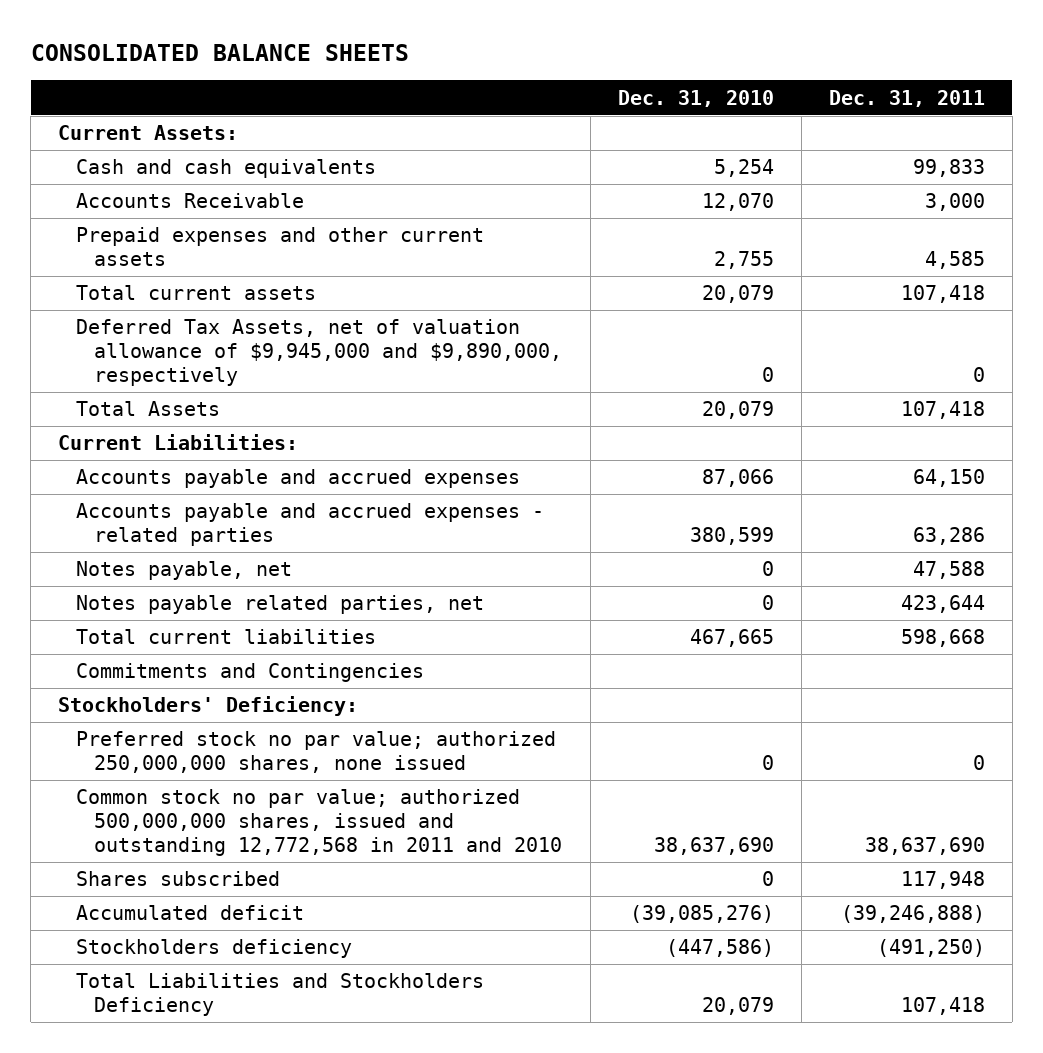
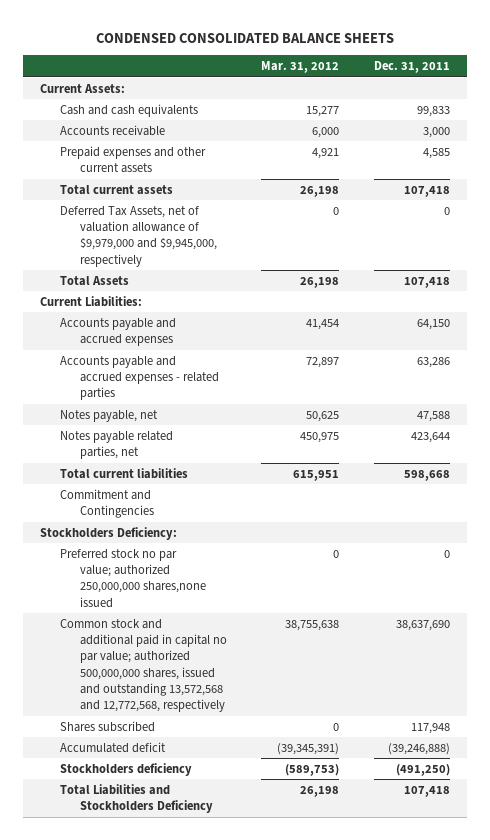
[30,43,409,61] CONSOLIDATED BALANCE SHEETS -> [96,32,395,43] CONDENSED CONSOLIDATED BALANCE SHEETS
[617,89,774,107] Dec. 31, 2010 -> none
none -> [261,61,340,74] Mar. 31, 2012
[76,193,305,209] Accounts Receivable -> [60,124,166,136] Accounts receivable
[76,319,563,386] Deferred Tax Assets, net of valuation allowance of $9,945,000 and $9,890,000, respectively -> [60,205,217,267] Deferred Tax Assets, net of valuation allowance of $9,979,000 and $9,945,000, respectively
[76,663,425,683] Commitments and Contingencies -> [60,488,154,519] Commitment and Contingencies
[58,696,359,717] Stockholders' Deficiency: -> [40,526,178,540] Stockholders Deficiency:
[76,731,557,773] Preferred stock no par value; authorized 250,000,000 shares, none issued -> [60,548,206,608] Preferred stock no par value; authorized 250,000,000 shares,none issued
[76,789,563,856] Common stock no par value; authorized 500,000,000 shares, issued and outstanding 12,772,568 in 2011 and 2010 -> [60,618,227,713] Common stock and additional paid in capital no par value; authorized 500,000,000 shares, issued and outstanding 13,572,568 and 12,772,568, respectively

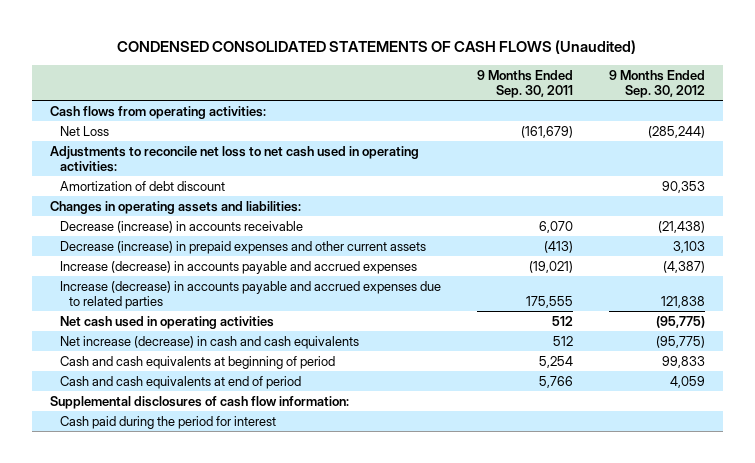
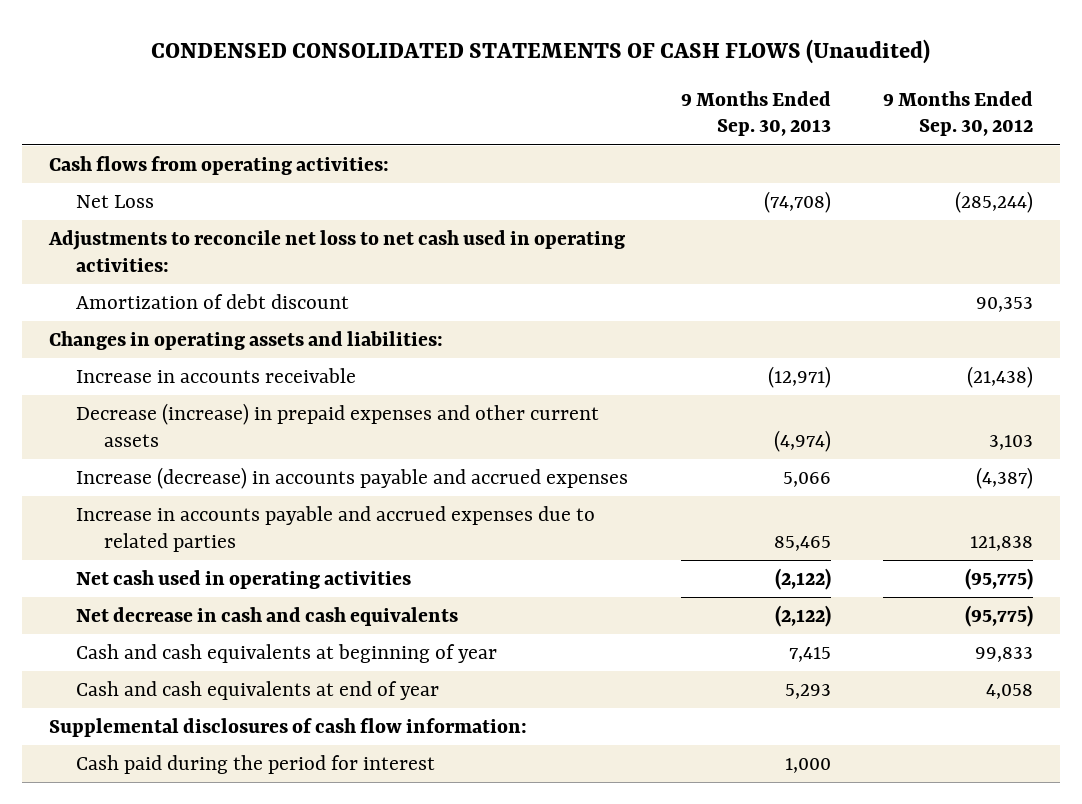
[476,69,573,98] 9 Months Ended Sep. 30, 2011 -> none
none -> [680,90,831,137] 9 Months Ended Sep. 30, 2013
[59,220,303,233] Decrease (increase) in accounts receivable -> [76,368,357,384] Increase in accounts receivable
[59,280,441,309] Increase (decrease) in accounts payable and accrued expenses due to related parties -> [76,506,596,553] Increase in accounts payable and accrued expenses due to related parties
[59,335,359,349] Net increase (decrease) in cash and cash equivalents -> [76,607,459,627] Net decrease in cash and cash equivalents
[59,355,335,369] Cash and cash equivalents at beginning of period -> [76,644,498,664] Cash and cash equivalents at beginning of year
[59,375,301,389] Cash and cash equivalents at end of period -> [76,681,440,701] Cash and cash equivalents at end of year
[669,375,705,388] 4,059 -> [986,684,1034,700] 4,058

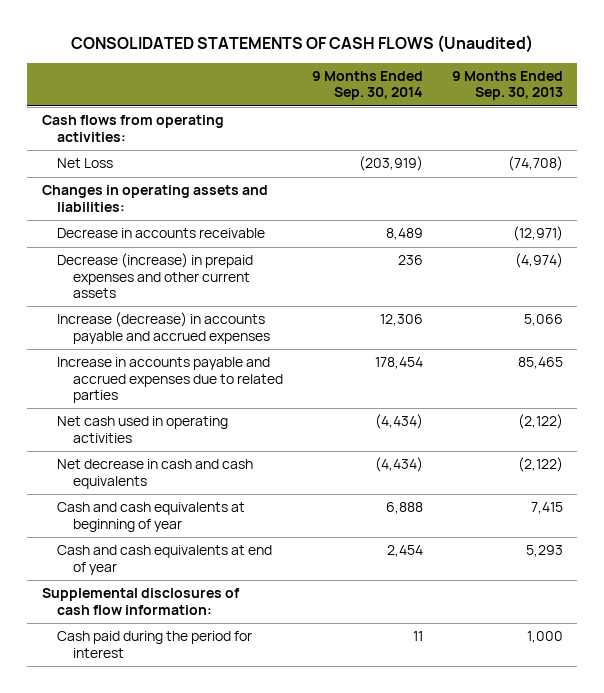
[150,38,930,64] CONDENSED CONSOLIDATED STATEMENTS OF CASH FLOWS (Unaudited) -> [71,34,534,53] CONSOLIDATED STATEMENTS OF CASH FLOWS (Unaudited)
[883,90,1034,137] 9 Months Ended Sep. 30, 2012 -> none
none -> [311,71,423,101] 9 Months Ended Sep. 30, 2014
[47,230,625,273] Adjustments to reconcile net loss to net cash used in operating activities: -> none
[76,294,350,310] Amortization of debt discount -> none
[76,368,357,384] Increase in accounts receivable -> [57,228,266,239] Decrease in accounts receivable

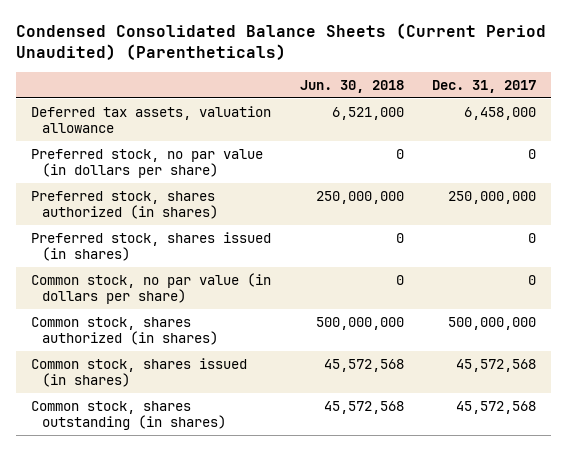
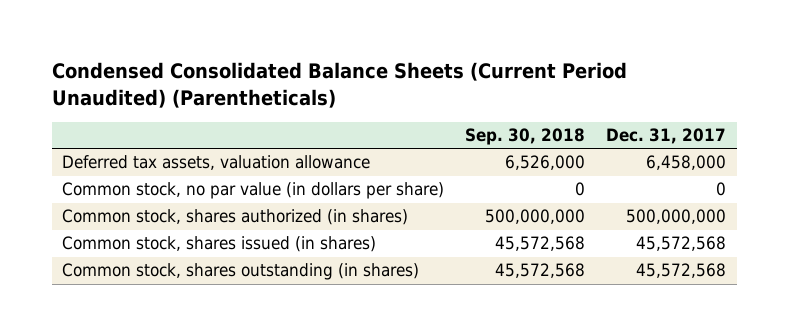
[299,79,404,93] Jun. 30, 2018 -> none
none -> [465,128,586,146] Sep. 30, 2018
[30,149,263,178] Preferred stock, no par value (in dollars per share) -> none
[30,191,219,219] Preferred stock, shares authorized (in shares) -> none
[30,232,271,261] Preferred stock, shares issued (in shares) -> none

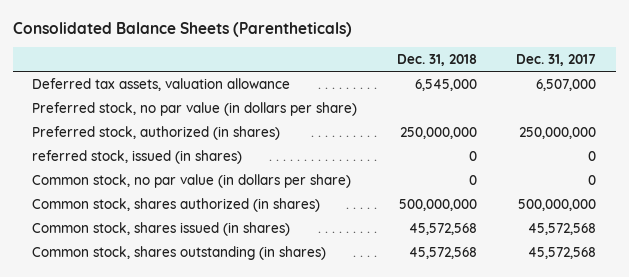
[52,62,628,108] Condensed Consolidated Balance Sheets (Current Period Unaudited) (Parentheticals) -> [12,21,352,37] Consolidated Balance Sheets (Parentheticals)
[465,128,586,146] Sep. 30, 2018 -> none
none -> [396,54,477,67] Dec. 31, 2018
[646,155,727,171] 6,458,000 -> [536,78,597,91] 6,507,000
none -> [32,101,358,116] Preferred stock, no par value (in dollars per share)
none -> [32,125,281,140] Preferred stock, authorized (in shares)
none -> [32,149,243,164] referred stock, issued (in shares)

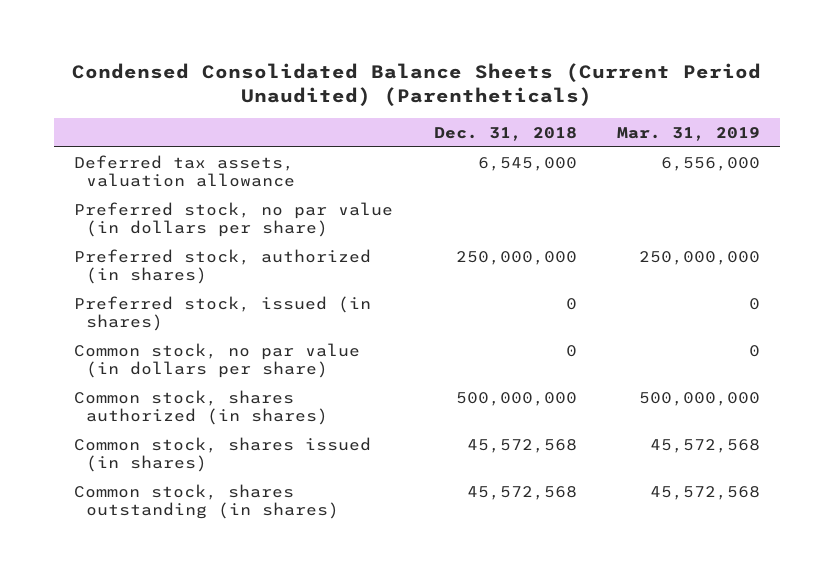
[12,21,352,37] Consolidated Balance Sheets (Parentheticals) -> [72,63,762,107] Condensed Consolidated Balance Sheets (Current Period Unaudited) (Parentheticals)
[516,54,597,67] Dec. 31, 2017 -> none
none -> [617,126,761,141] Mar. 31, 2019
[32,149,243,164] referred stock, issued (in shares) -> [74,295,372,331] Preferred stock, issued (in shares)

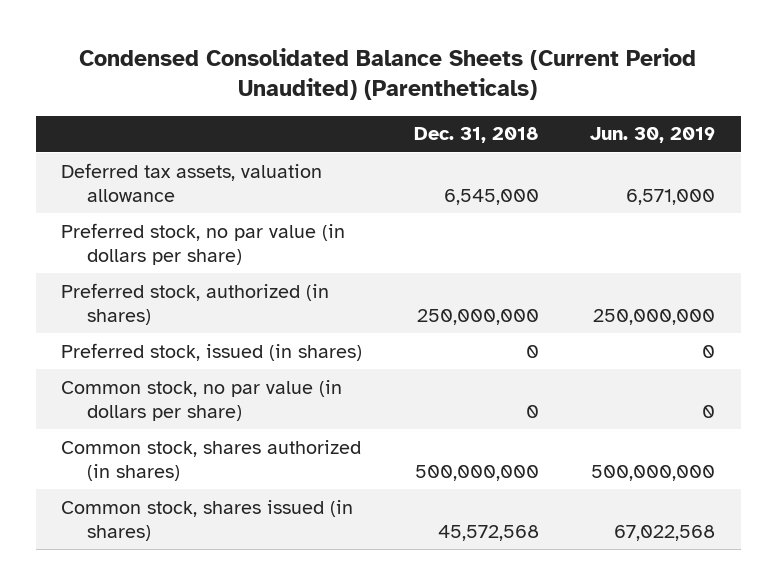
[617,126,761,141] Mar. 31, 2019 -> none
none -> [590,127,716,144] Jun. 30, 2019
[74,483,339,519] Common stock, shares outstanding (in shares) -> none

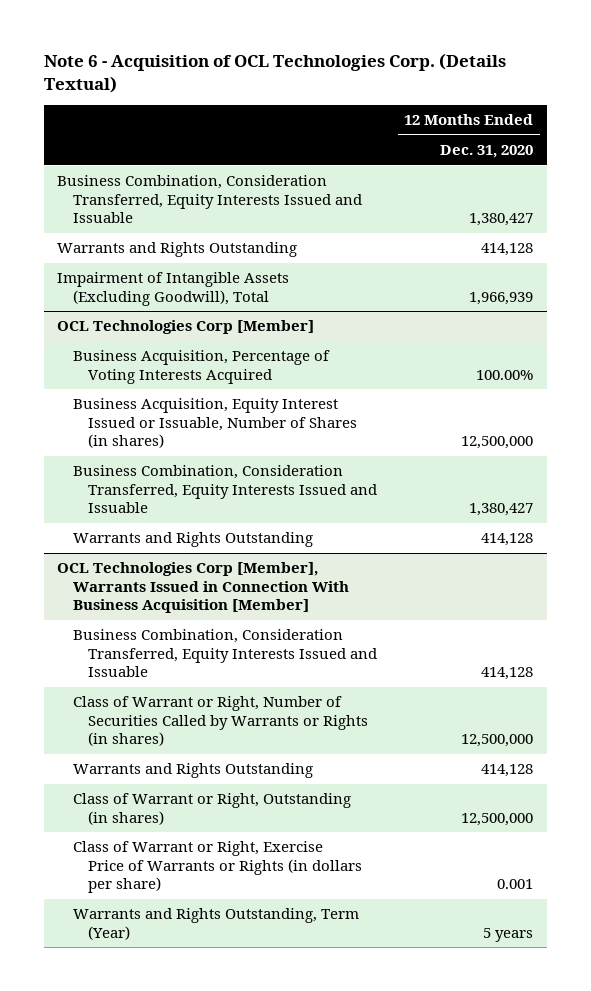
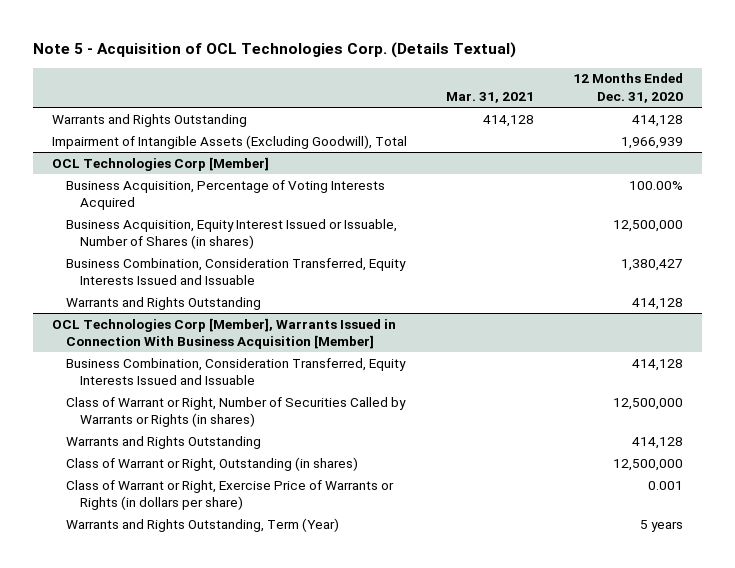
[43,52,506,94] Note 6 - Acquisition of OCL Technologies Corp. (Details Textual) -> [33,42,517,59] Note 5 - Acquisition of OCL Technologies Corp. (Details Textual)
none -> [446,92,535,104] Mar. 31, 2021
[57,175,362,223] Business Combination, Consideration Transferred, Equity Interests Issued and Issuable -> none

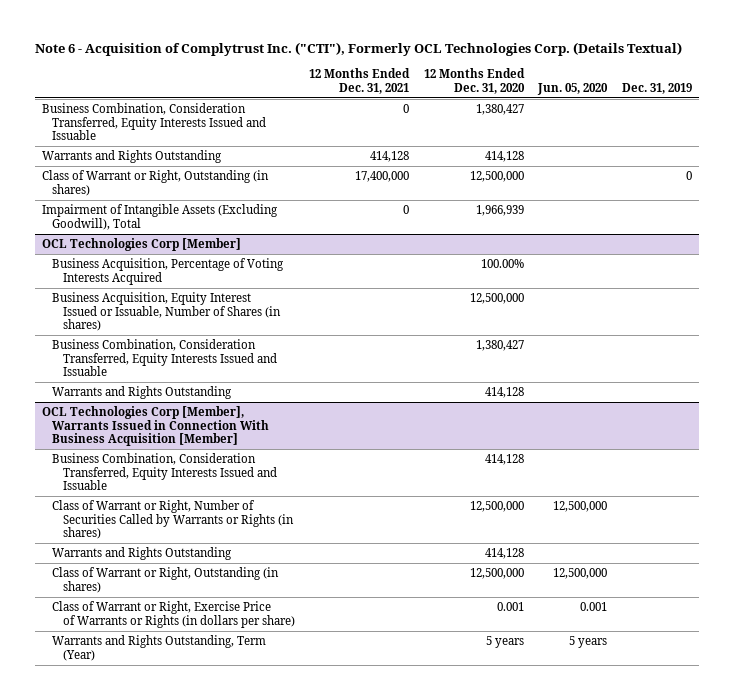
[33,42,517,59] Note 5 - Acquisition of OCL Technologies Corp. (Details Textual) -> [34,41,682,56] Note 6 - Acquisition of Complytrust Inc. ("CTI"), Formerly OCL Technologies Corp. (Details Textual)
[446,92,535,104] Mar. 31, 2021 -> none
none -> [309,68,411,94] 12 Months Ended Dec. 31, 2021
none -> [537,82,609,95] Jun. 05, 2020
none -> [622,82,693,94] Dec. 31, 2019
none -> [42,103,267,141] Business Combination, Consideration Transferred, Equity Interests Issued and Issuable
none -> [42,170,270,196] Class of Warrant or Right, Outstanding (in shares)

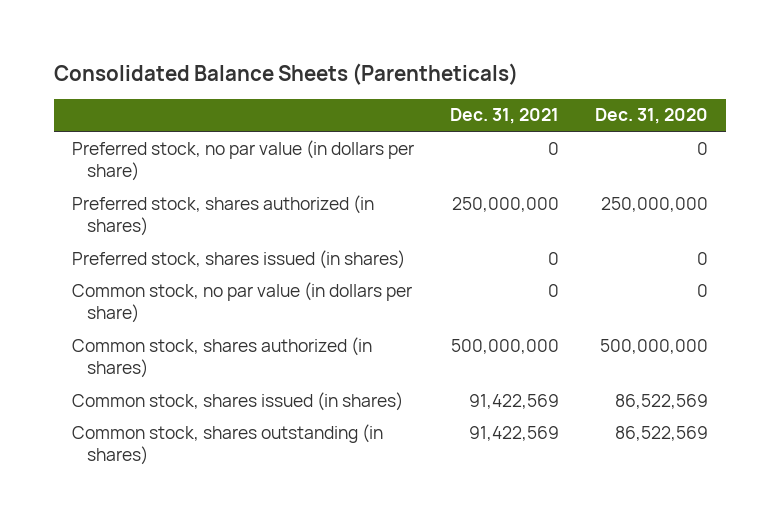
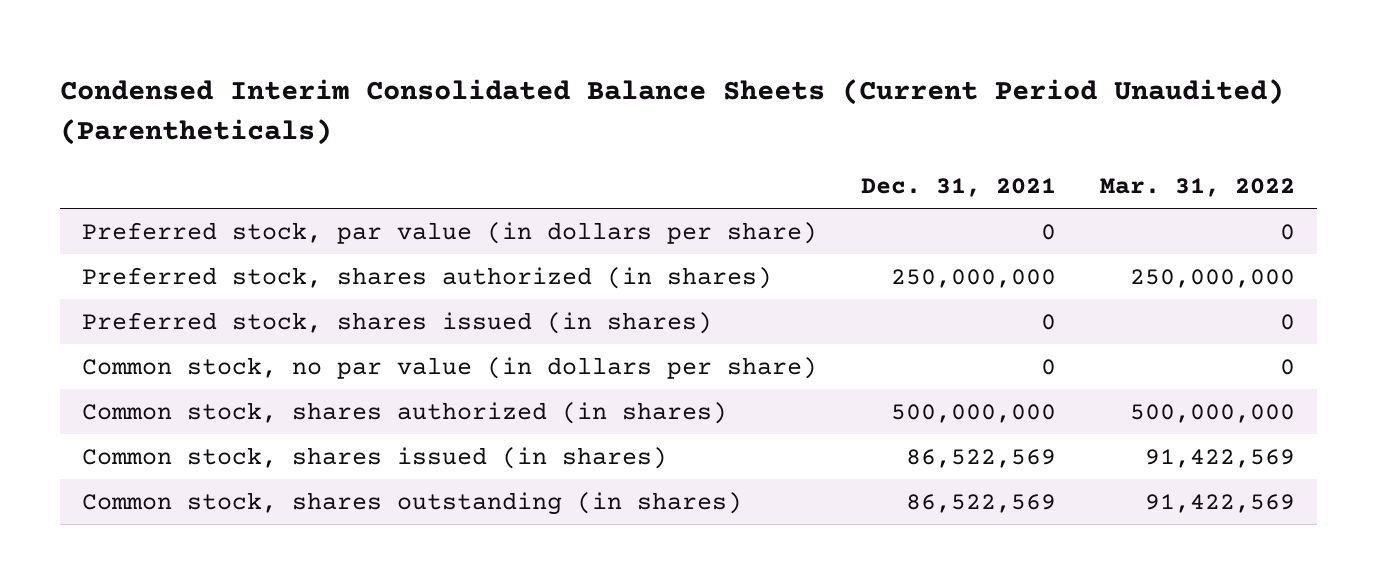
[53,63,518,86] Consolidated Balance Sheets (Parentheticals) -> [60,79,1285,145] Condensed Interim Consolidated Balance Sheets (Current Period Unaudited) (Parentheticals)
[595,108,709,125] Dec. 31, 2020 -> none
none -> [1100,178,1296,198] Mar. 31, 2022
[72,139,415,182] Preferred stock, no par value (in dollars per share) -> [82,221,818,244] Preferred stock, par value (in dollars per share)
[469,393,560,409] 91,422,569 -> [906,448,1057,468] 86,522,569
[469,425,560,441] 91,422,569 -> [906,493,1057,513] 86,522,569

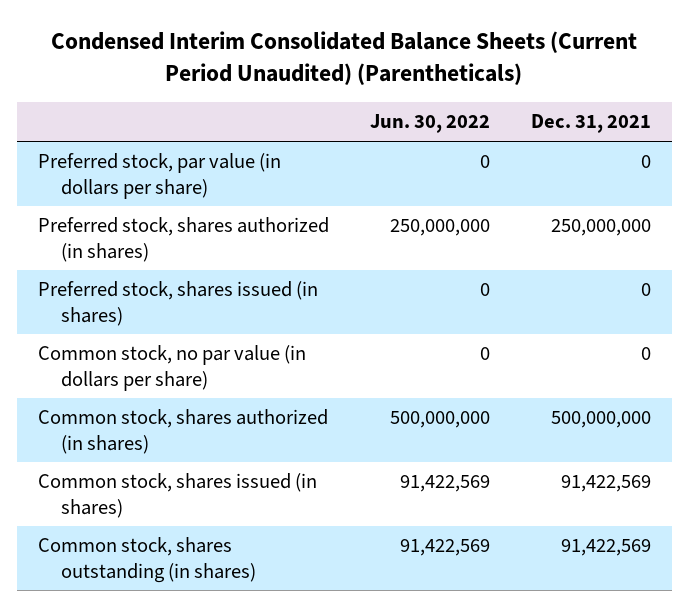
[1100,178,1296,198] Mar. 31, 2022 -> none
none -> [369,114,490,134] Jun. 30, 2022
[906,448,1057,468] 86,522,569 -> [561,475,652,493] 91,422,569
[906,493,1057,513] 86,522,569 -> [561,539,652,557] 91,422,569

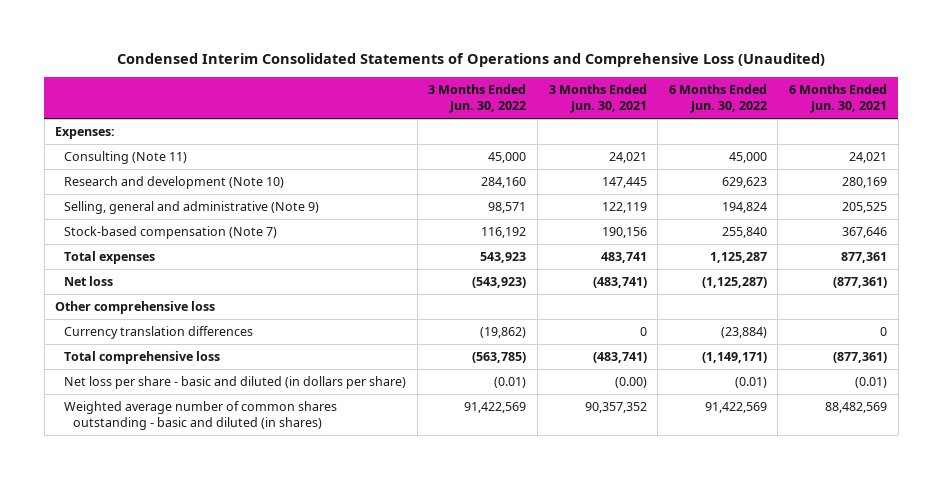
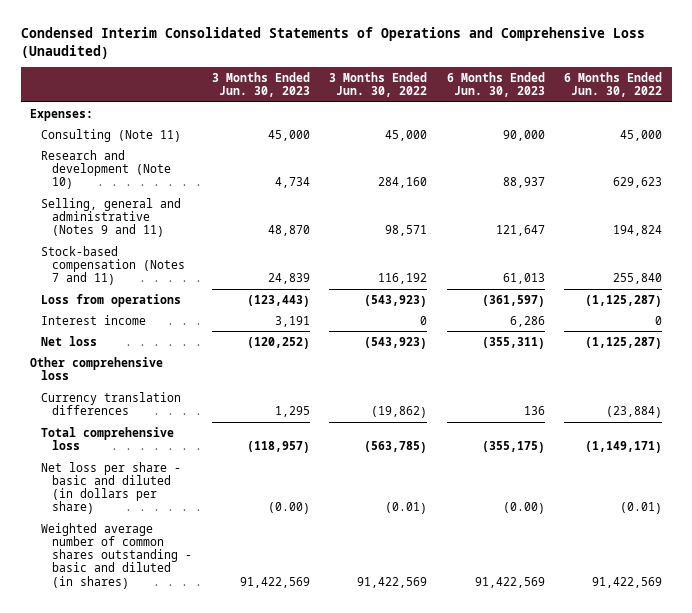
[548,84,647,113] 3 Months Ended Jun. 30, 2021 -> none
[788,84,887,113] 6 Months Ended Jun. 30, 2021 -> none
none -> [211,71,310,97] 3 Months Ended Jun. 30, 2023
none -> [446,71,545,97] 6 Months Ended Jun. 30, 2023
[64,251,156,265] Total expenses -> none
[64,201,320,215] Selling, general and administrative (Note 9) -> [41,197,182,238] Selling, general and administrative (Notes 9 and 11)
[64,226,278,240] Stock-based compensation (Note 7) -> [41,245,186,286] Stock-based compensation (Notes 7 and 11)
none -> [41,293,182,307] Loss from operations
none -> [41,314,147,325] Interest income

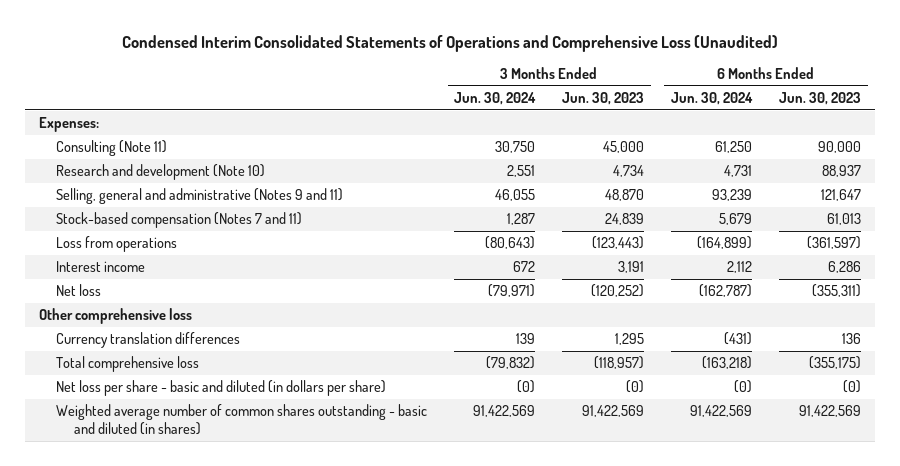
[329,71,428,97] 3 Months Ended Jun. 30, 2022 -> none
[564,71,663,97] 6 Months Ended Jun. 30, 2022 -> none
none -> [454,92,537,106] Jun. 30, 2024
none -> [671,92,754,106] Jun. 30, 2024
[267,502,310,515] (0.00) -> [626,380,645,394] (0)
[502,502,545,515] (0.00) -> [843,380,862,394] (0)

